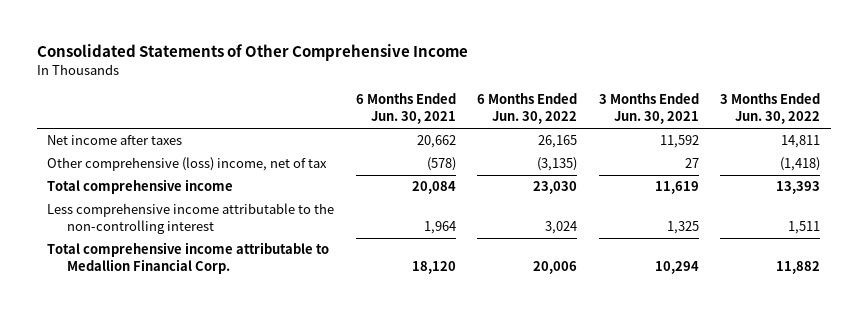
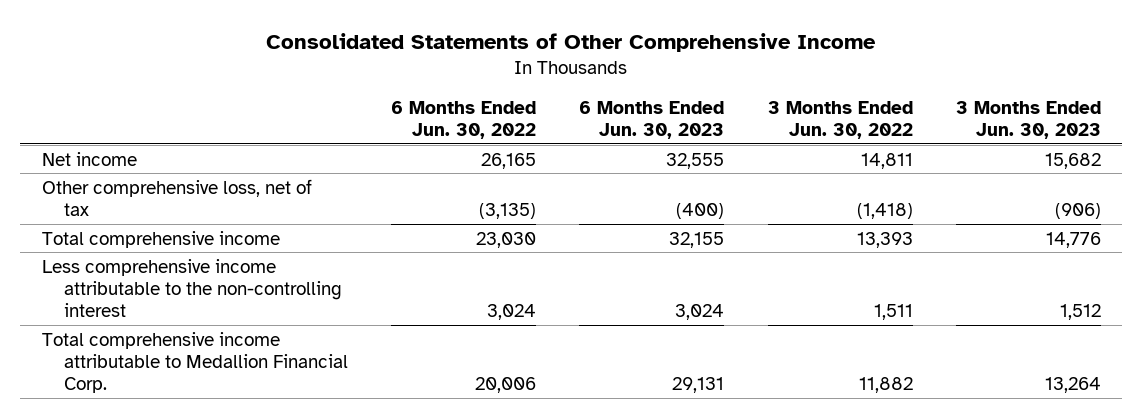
[355,93,456,125] 6 Months Ended Jun. 30, 2021 -> none
[598,93,699,125] 3 Months Ended Jun. 30, 2021 -> none
none -> [579,100,725,139] 6 Months Ended Jun. 30, 2023
none -> [955,100,1101,139] 3 Months Ended Jun. 30, 2023
[47,135,183,146] Net income after taxes -> [41,151,137,166] Net income
[47,157,328,172] Other comprehensive (loss) income, net of tax -> [41,178,312,216] Other comprehensive loss, net of tax

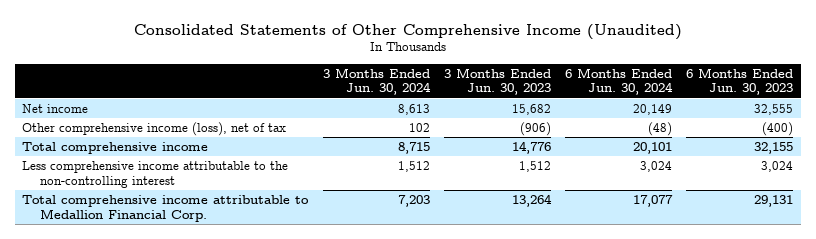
[266,33,877,53] Consolidated Statements of Other Comprehensive Income -> [133,23,682,40] Consolidated Statements of Other Comprehensive Income (Unaudited)
[391,100,537,139] 6 Months Ended Jun. 30, 2022 -> none
[767,100,913,139] 3 Months Ended Jun. 30, 2022 -> none
none -> [322,67,431,96] 3 Months Ended Jun. 30, 2024
none -> [565,67,674,96] 6 Months Ended Jun. 30, 2024
[41,178,312,216] Other comprehensive loss, net of tax -> [22,121,287,136] Other comprehensive income (loss), net of tax

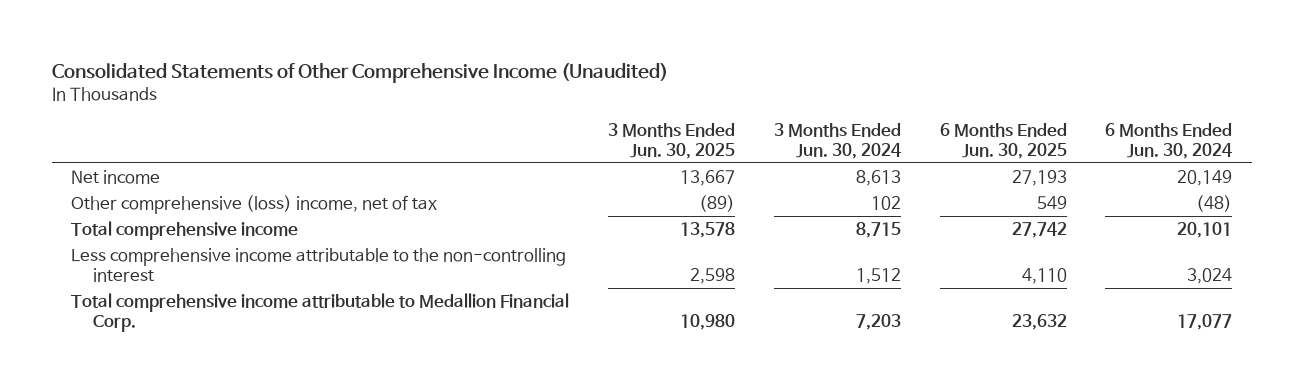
[443,67,551,96] 3 Months Ended Jun. 30, 2023 -> none
[686,67,794,96] 6 Months Ended Jun. 30, 2023 -> none
none -> [607,122,735,159] 3 Months Ended Jun. 30, 2025
none -> [939,122,1067,159] 6 Months Ended Jun. 30, 2025
[22,121,287,136] Other comprehensive income (loss), net of tax -> [71,195,438,215] Other comprehensive (loss) income, net of tax

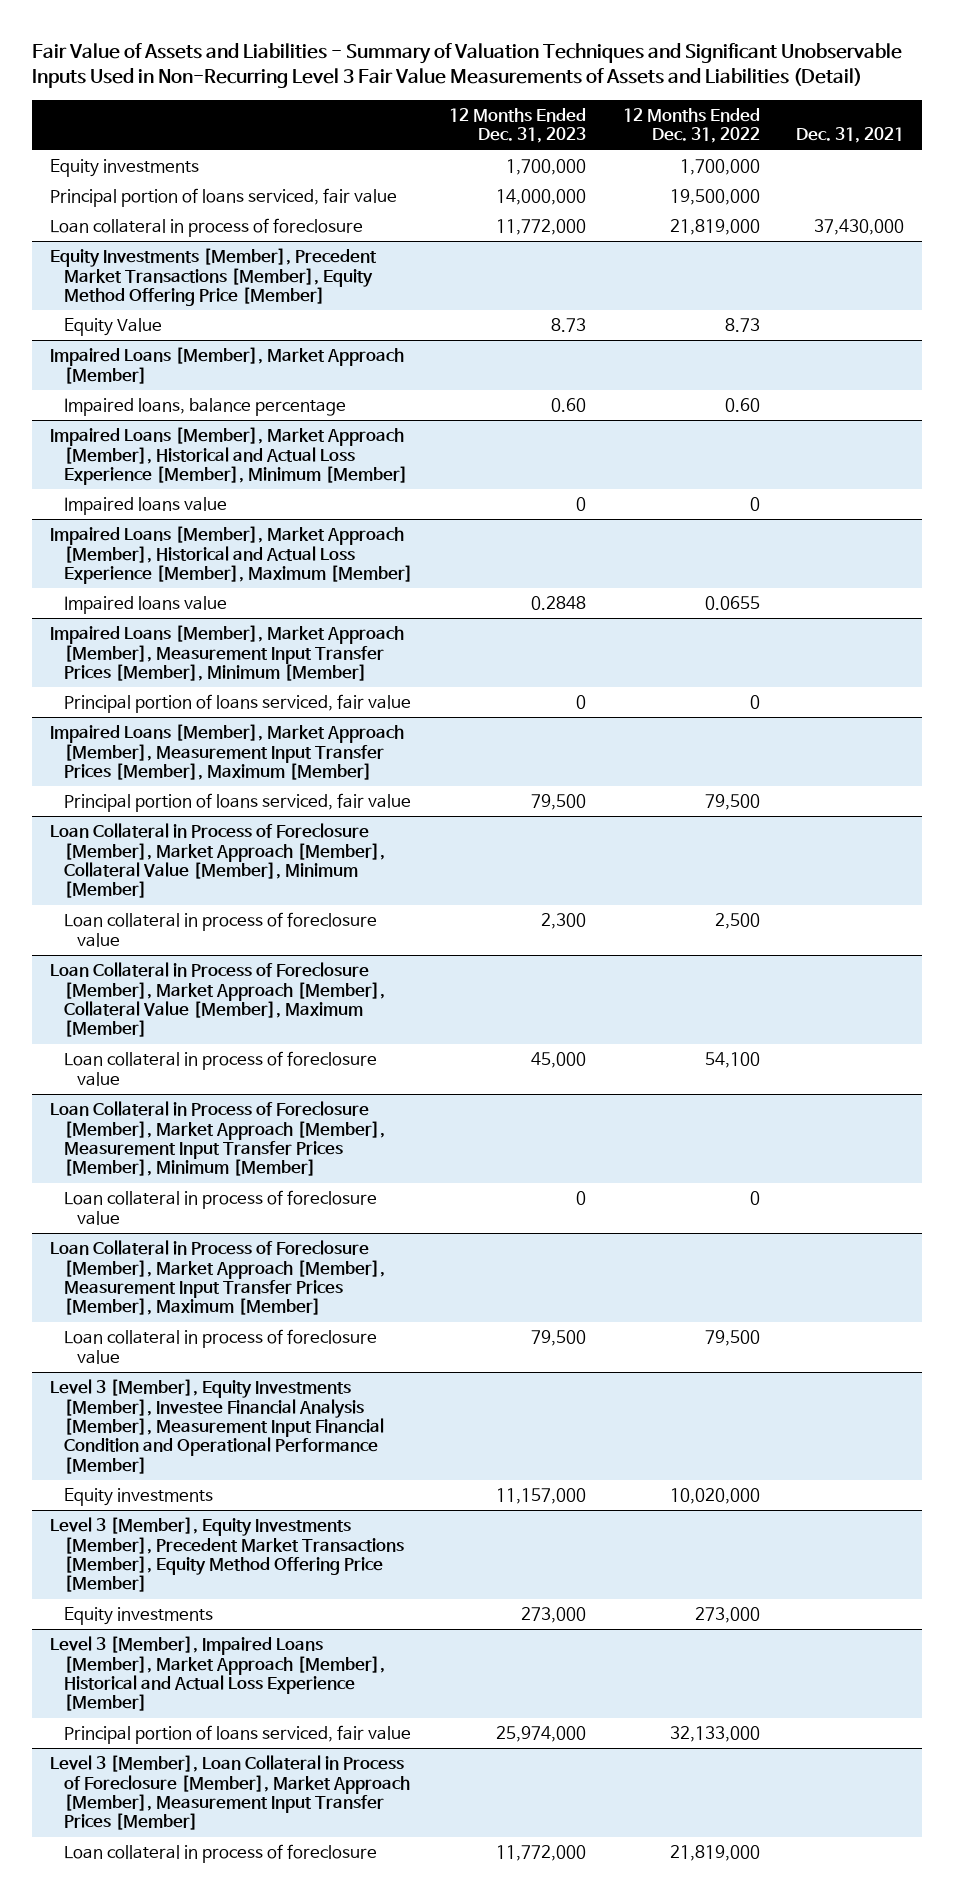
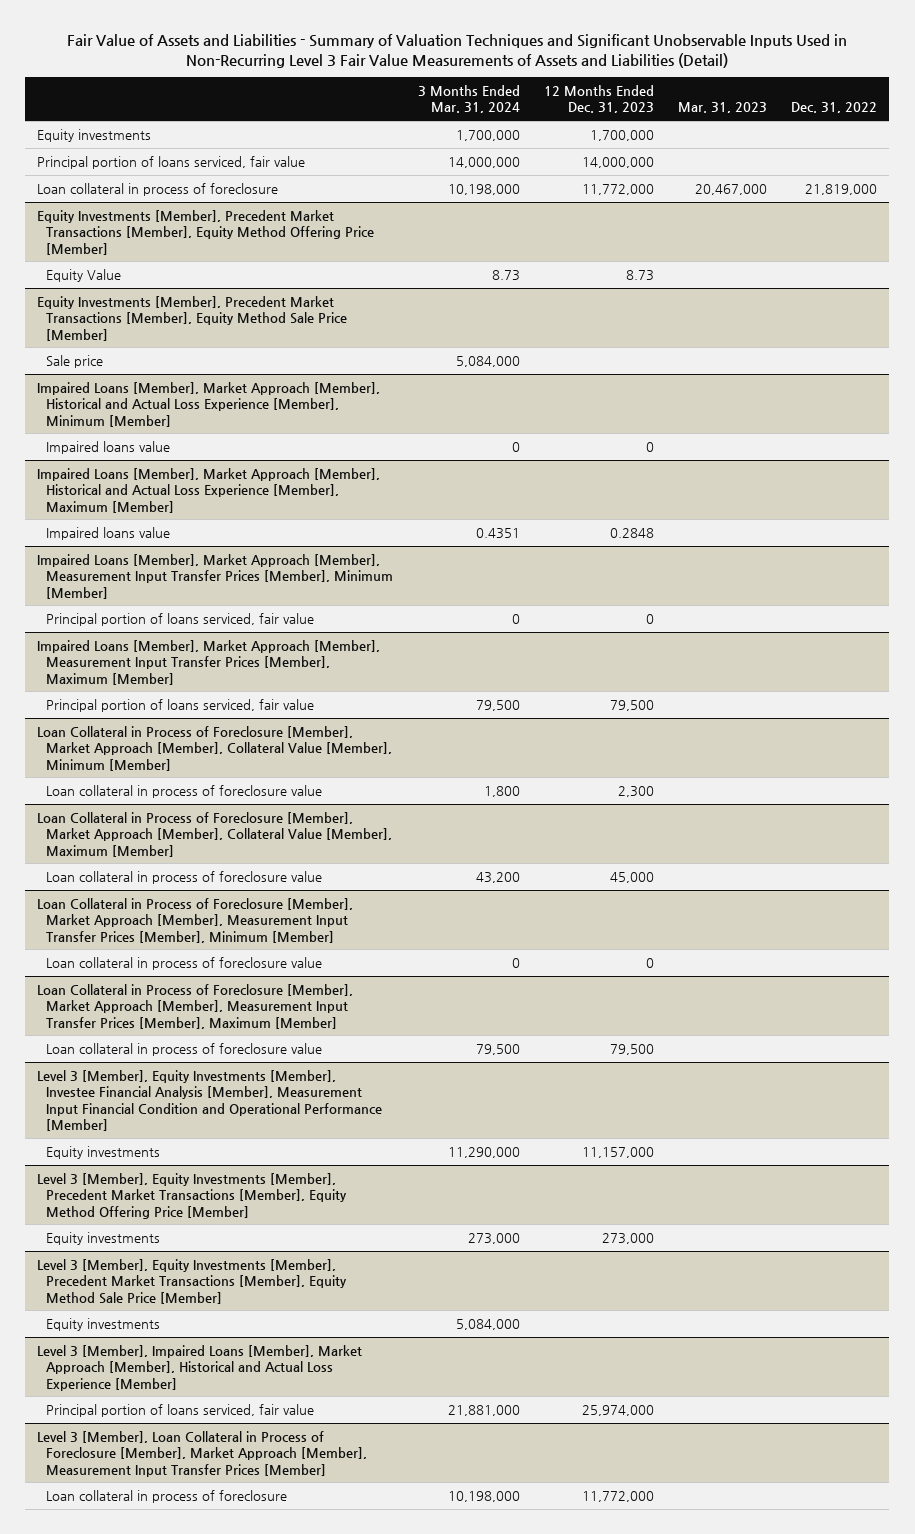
[622,108,760,144] 12 Months Ended Dec. 31, 2022 -> none
[796,127,905,144] Dec. 31, 2021 -> none
none -> [417,85,520,114] 3 Months Ended Mar. 31, 2024
none -> [678,102,768,114] Mar. 31, 2023
none -> [791,102,878,114] Dec. 31, 2022
[50,347,405,384] Impaired Loans [Member], Market Approach [Member] -> none
[63,398,346,417] Impaired loans, balance percentage -> none
none -> [37,295,348,341] Equity Investments [Member], Precedent Market Transactions [Member], Equity Method Sale Price [Member]
none -> [46,354,104,368] Sale price
none -> [37,1258,348,1304] Level 3 [Member], Equity Investments [Member], Precedent Market Transactions [Member], Equity Method Sale Price [Member]
none -> [46,1317,161,1331] Equity investments

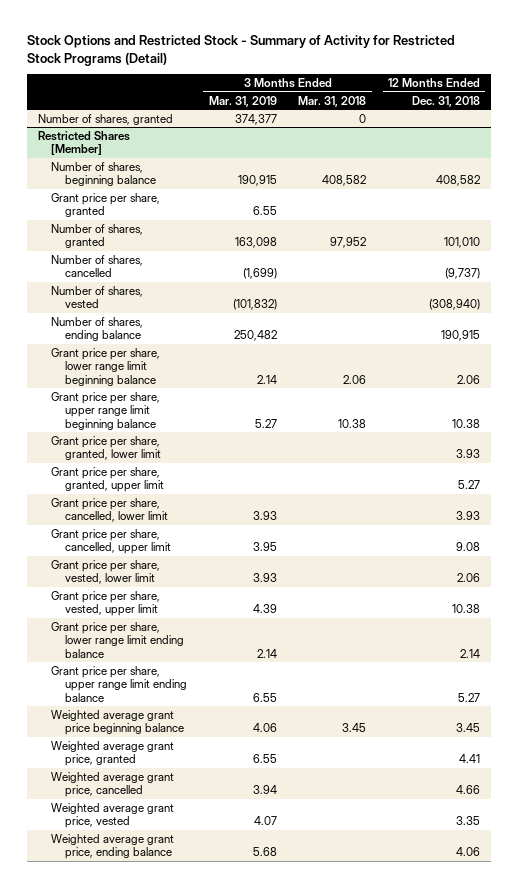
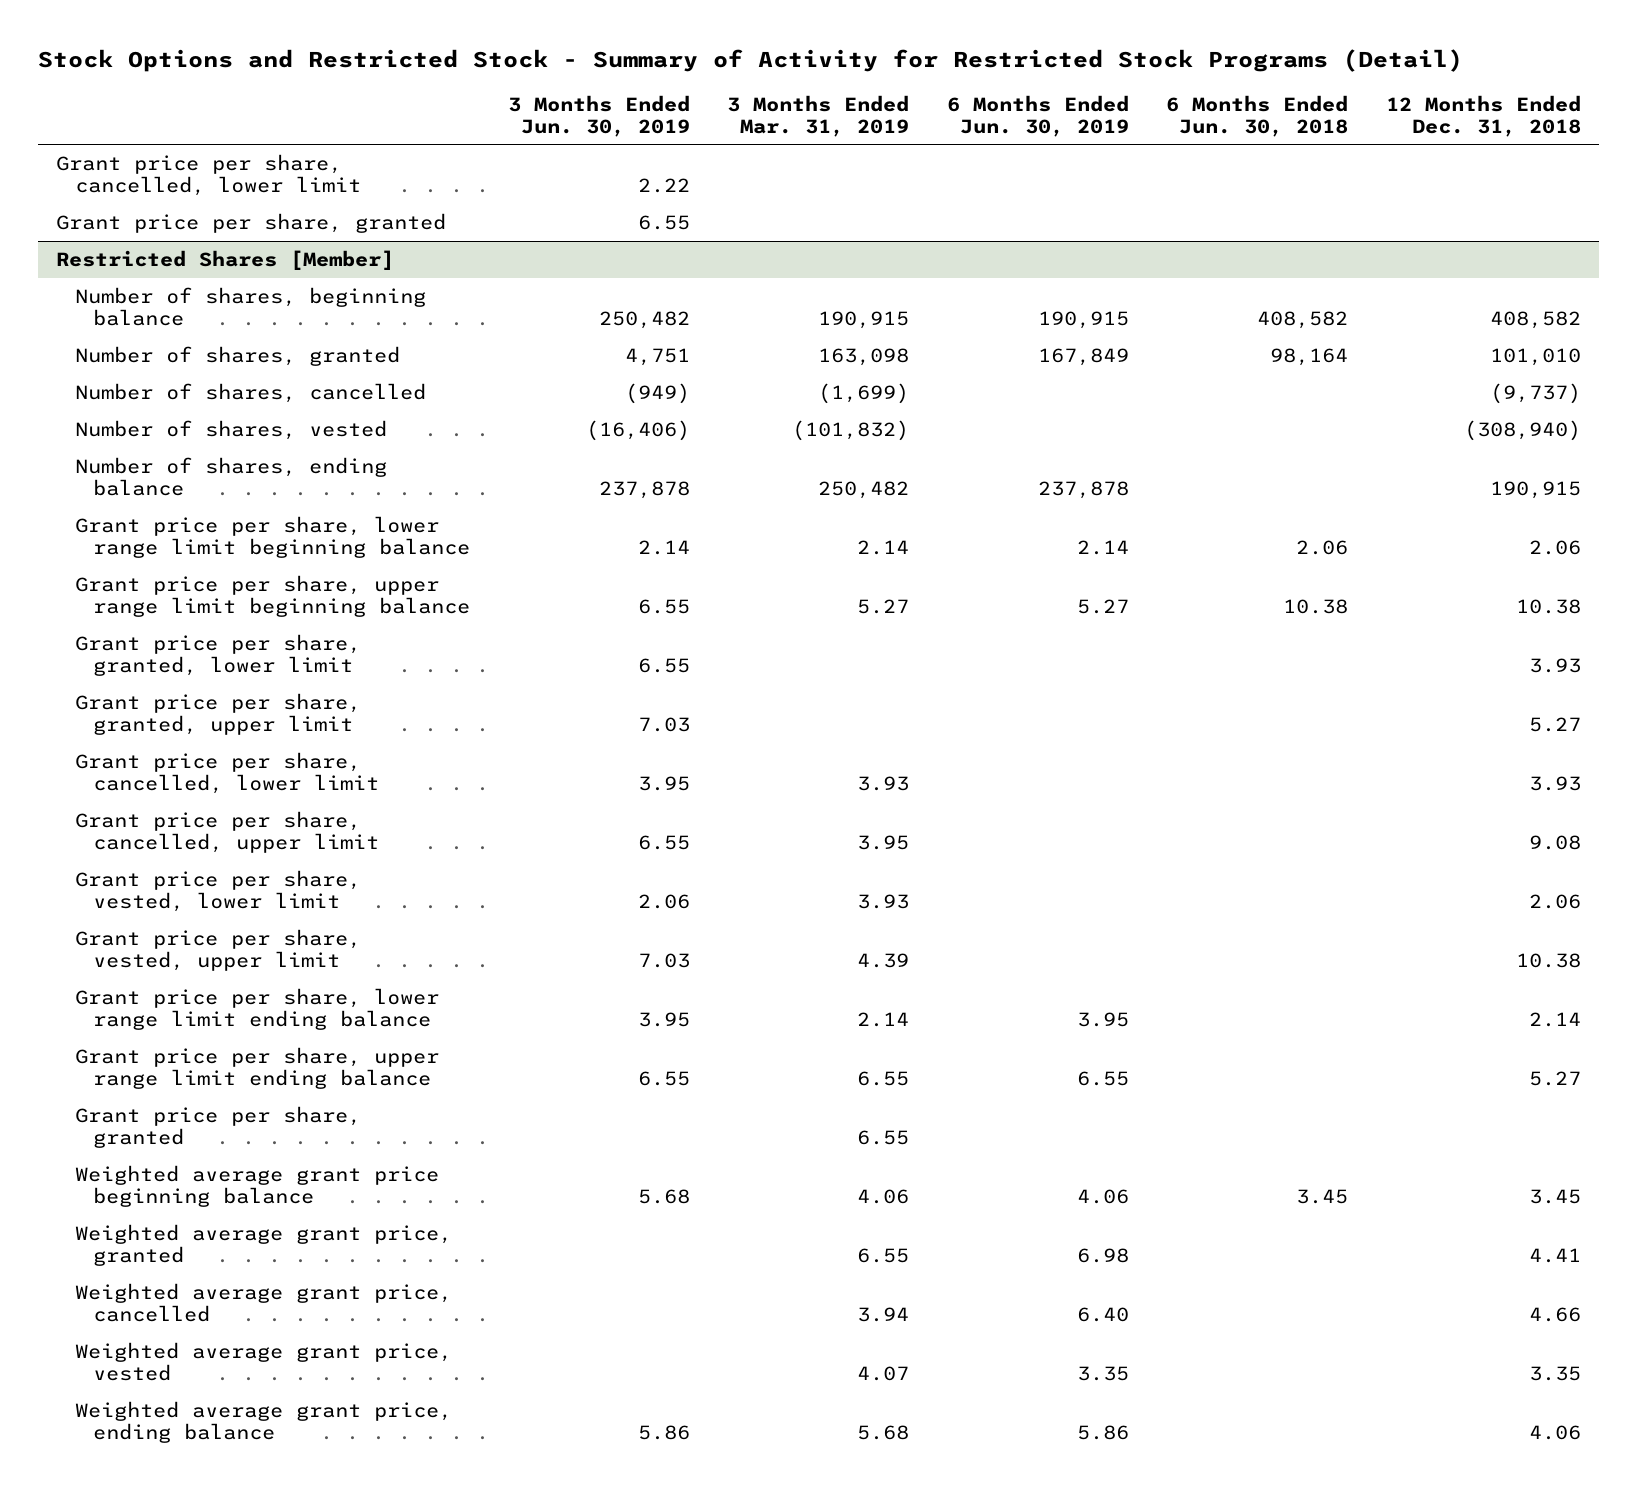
[298,95,367,107] Mar. 31, 2018 -> none
none -> [507,94,690,137] 3 Months Ended Jun. 30, 2019
none -> [946,94,1129,137] 6 Months Ended Jun. 30, 2019
none -> [1166,94,1349,137] 6 Months Ended Jun. 30, 2018
[37,113,173,125] Number of shares, granted -> none
none -> [56,153,361,197] Grant price per share, cancelled, lower limit
none -> [56,212,447,233] Grant price per share, granted
[51,192,161,218] Grant price per share, granted -> [74,1105,361,1149] Grant price per share, granted

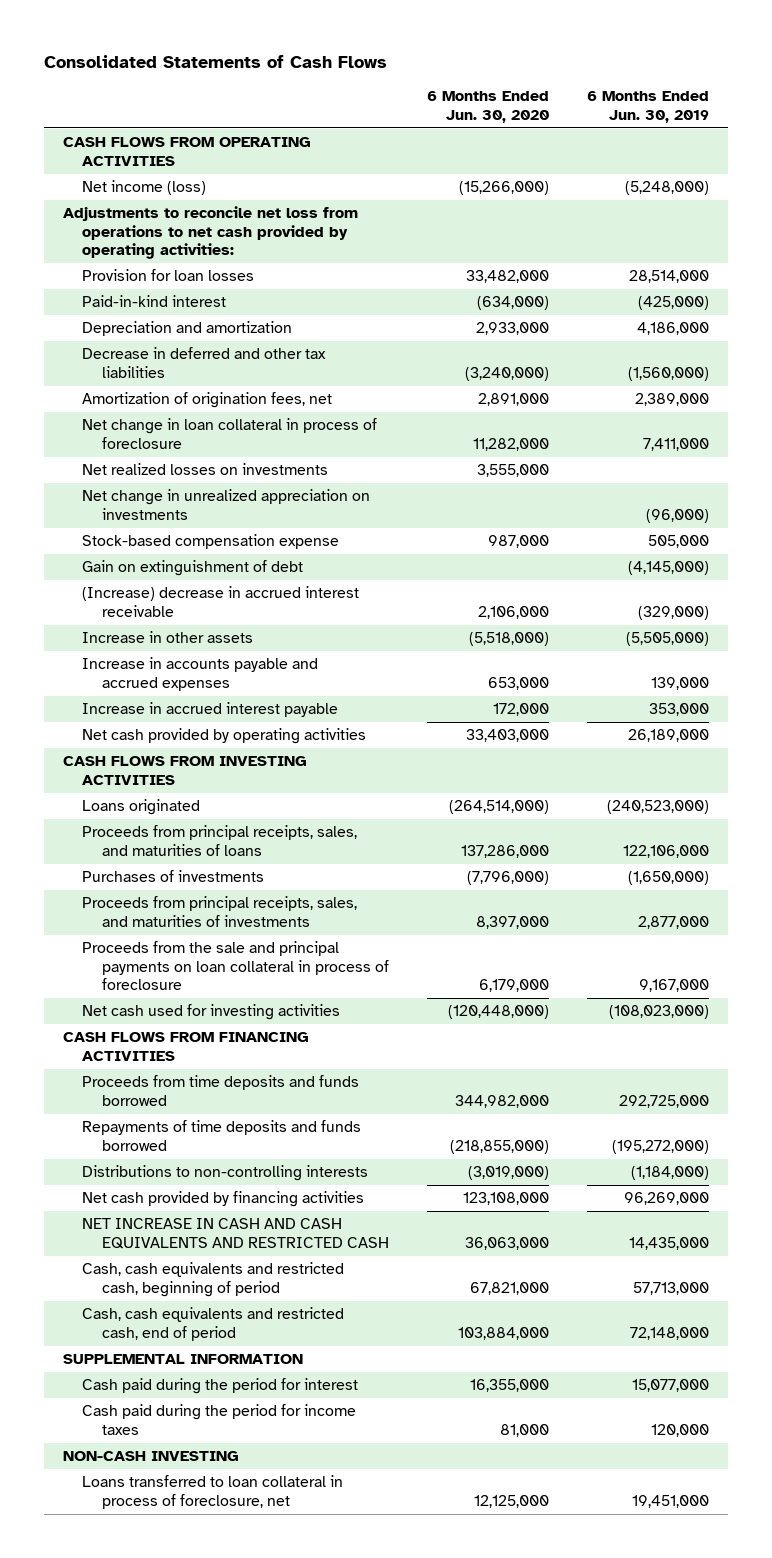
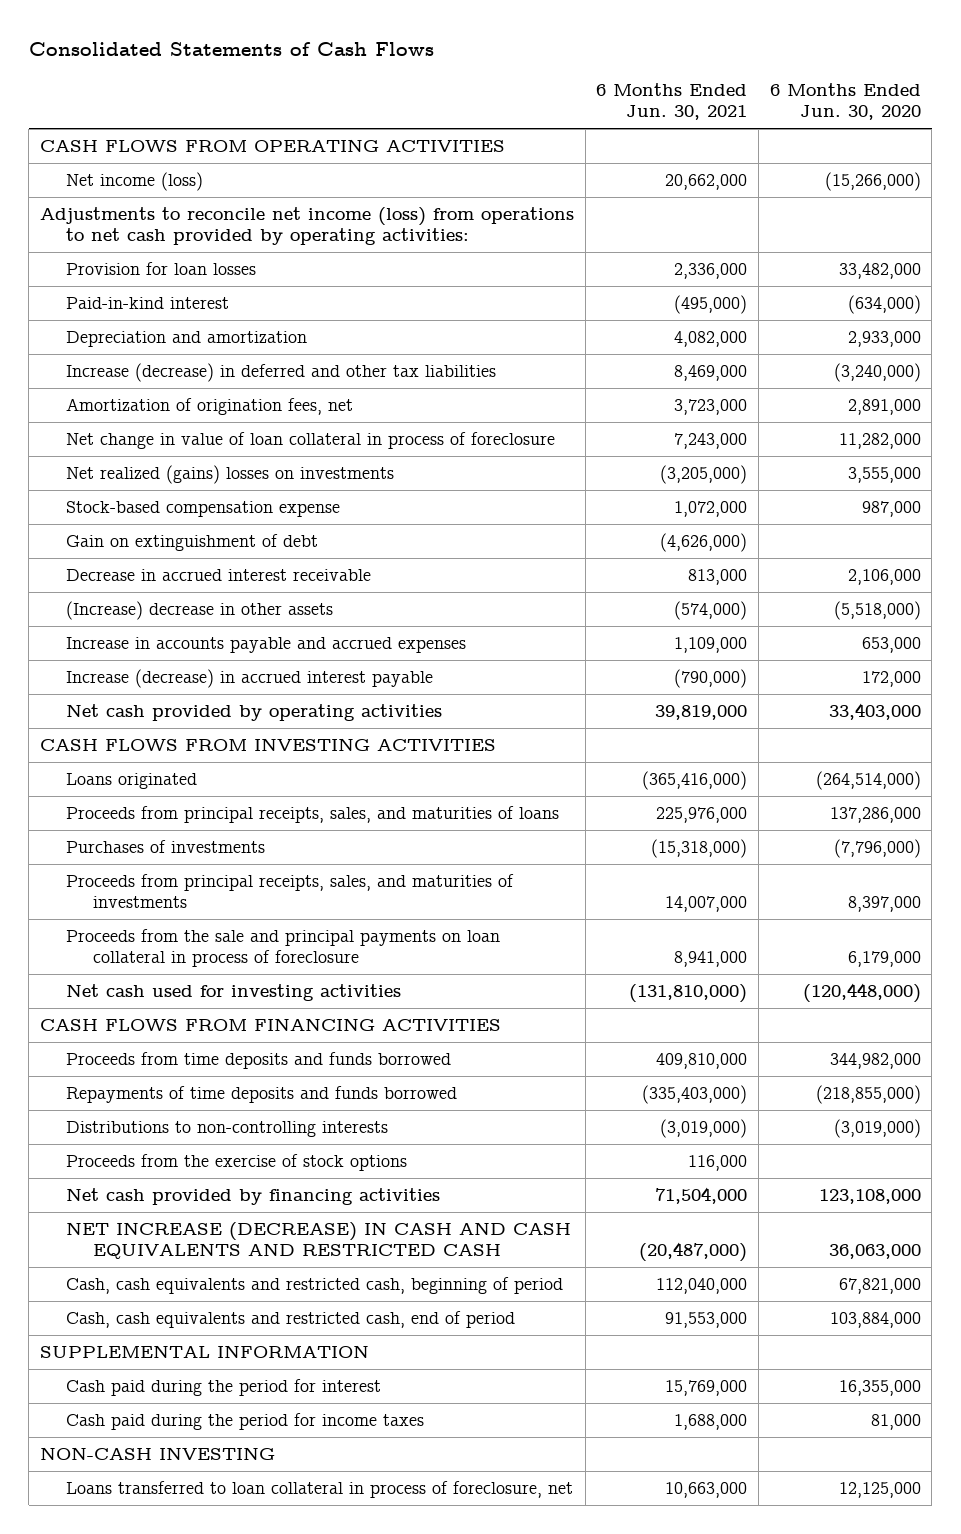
[586,91,709,123] 6 Months Ended Jun. 30, 2019 -> none
none -> [596,83,748,121] 6 Months Ended Jun. 30, 2021
[63,206,359,260] Adjustments to reconcile net loss from operations to net cash provided by operating activities: -> [39,206,574,245] Adjustments to reconcile net income (loss) from operations to net cash provided by operating activities:
[82,347,327,378] Decrease in deferred and other tax liabilities -> [66,362,497,382] Increase (decrease) in deferred and other tax liabilities
[82,489,371,520] Net change in unrealized appreciation on investments -> none
[82,418,378,449] Net change in loan collateral in process of foreclosure -> [66,431,556,449] Net change in value of loan collateral in process of foreclosure
[82,463,329,476] Net realized losses on investments -> [66,464,395,484] Net realized (gains) losses on investments
[82,586,360,617] (Increase) decrease in accrued interest receivable -> [66,568,372,581] Decrease in accrued interest receivable
[82,631,254,644] Increase in other assets -> [66,600,334,620] (Increase) decrease in other assets
[82,702,339,718] Increase in accrued interest payable -> [66,668,434,688] Increase (decrease) in accrued interest payable
none -> [66,1153,408,1171] Proceeds from the exercise of stock options
[82,1218,389,1249] NET INCREASE IN CASH AND CASH EQUIVALENTS AND RESTRICTED CASH -> [66,1221,572,1259] NET INCREASE (DECREASE) IN CASH AND CASH EQUIVALENTS AND RESTRICTED CASH

